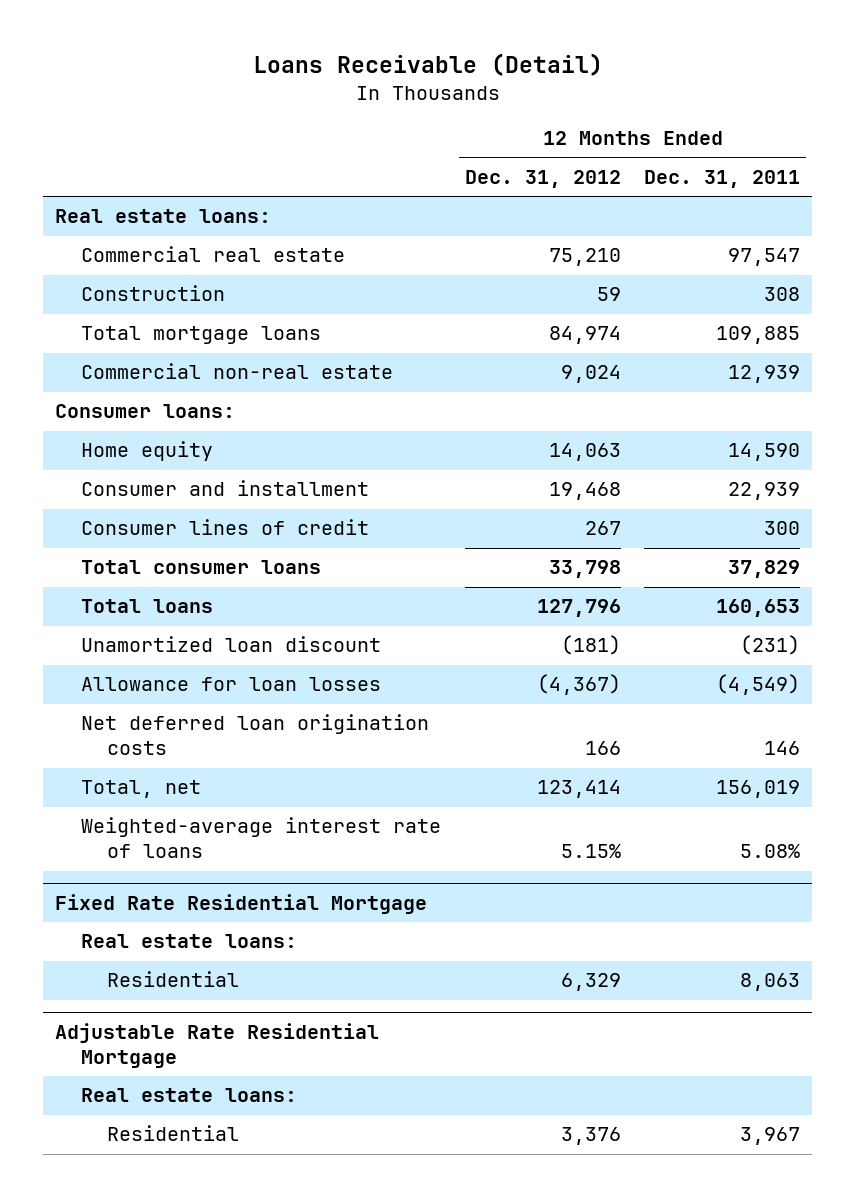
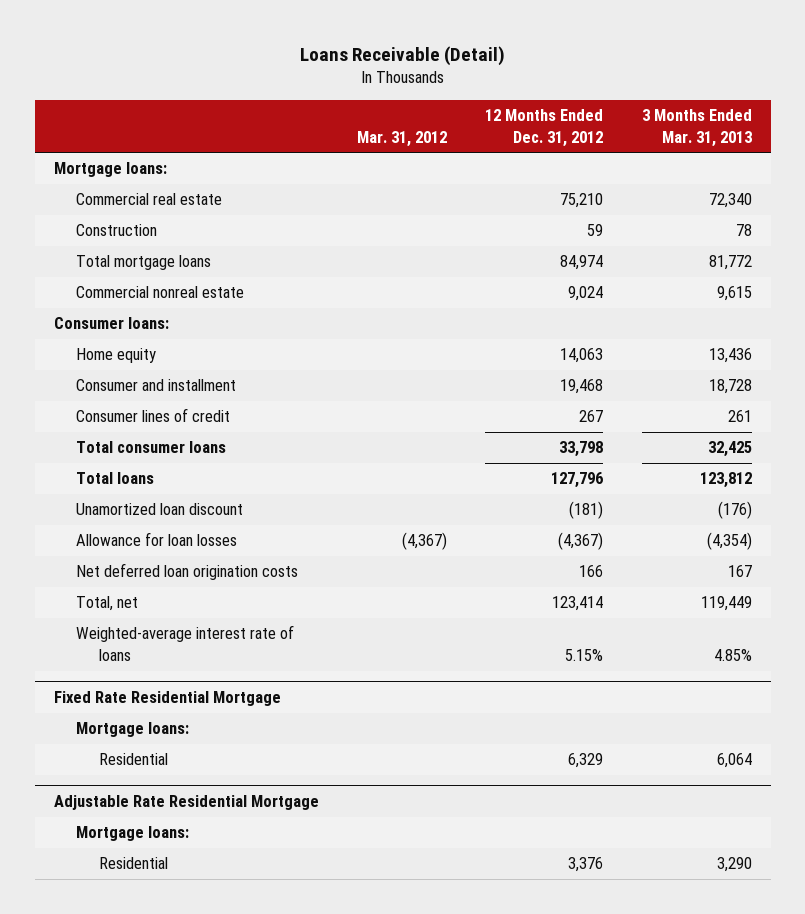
[644,170,801,189] Dec. 31, 2011 -> none
none -> [357,130,448,147] Mar. 31, 2012
none -> [641,109,752,147] 3 Months Ended Mar. 31, 2013
[54,209,271,224] Real estate loans: -> [53,162,167,178] Mortgage loans:
[80,363,393,380] Commercial non-real estate -> [76,286,245,299] Commercial nonreal estate
[80,934,297,949] Real estate loans: -> [76,722,190,738] Mortgage loans:
[80,1088,297,1103] Real estate loans: -> [76,826,190,842] Mortgage loans:

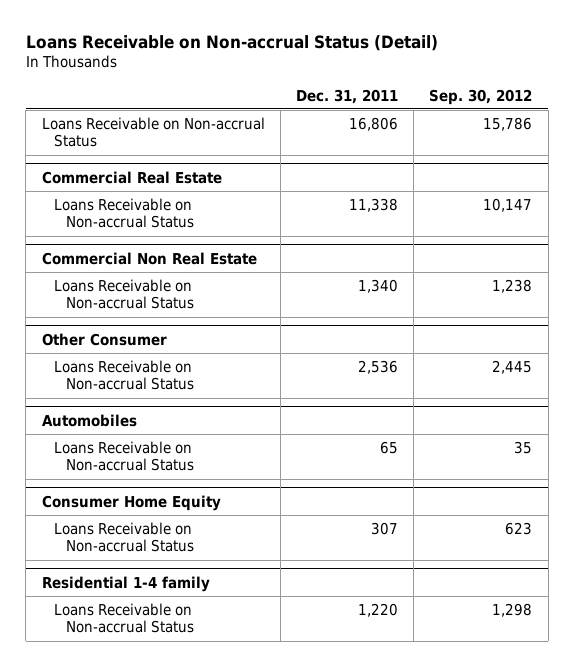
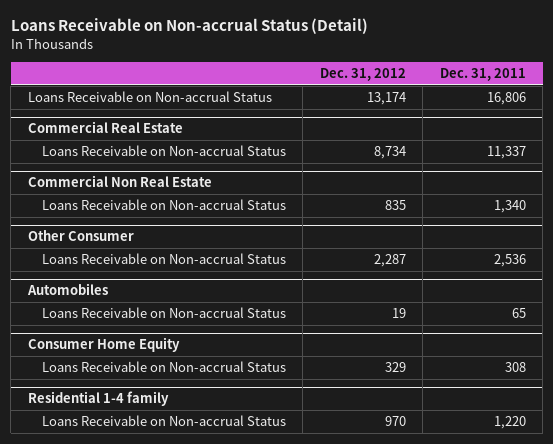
[429,88,533,105] Sep. 30, 2012 -> none
none -> [319,68,406,82] Dec. 31, 2012
[348,197,398,212] 11,338 -> [486,146,526,160] 11,337
[370,521,398,535] 307 -> [504,362,526,373] 308

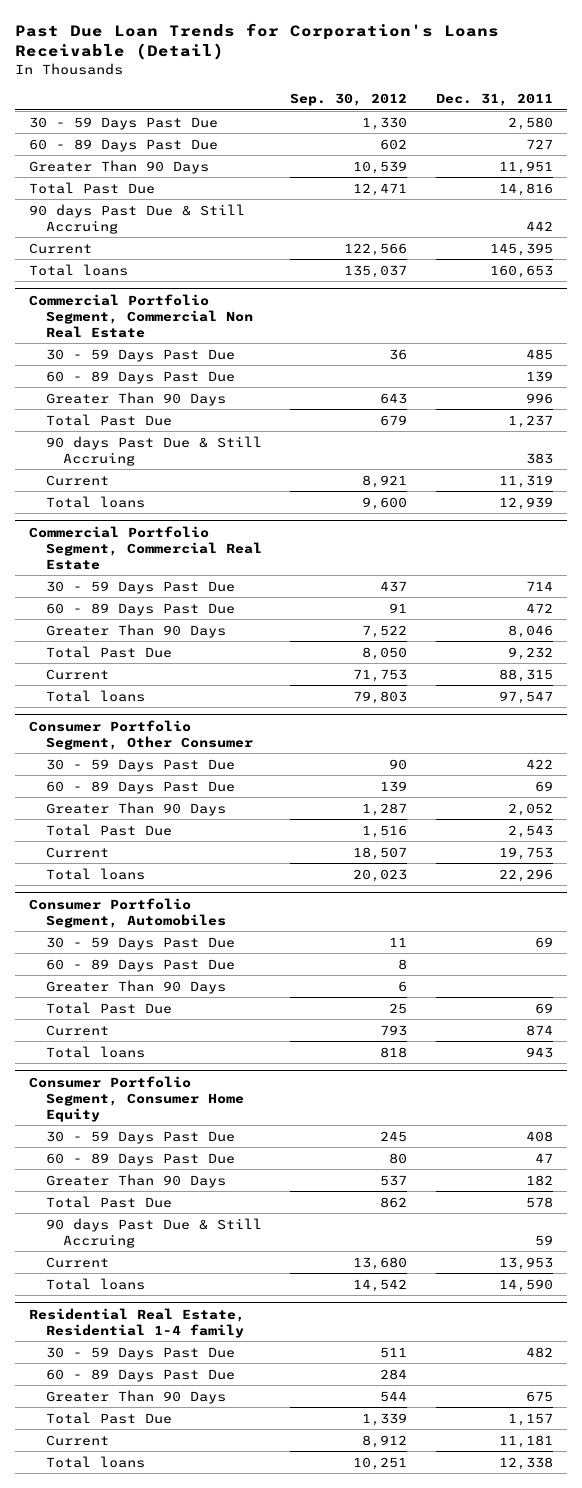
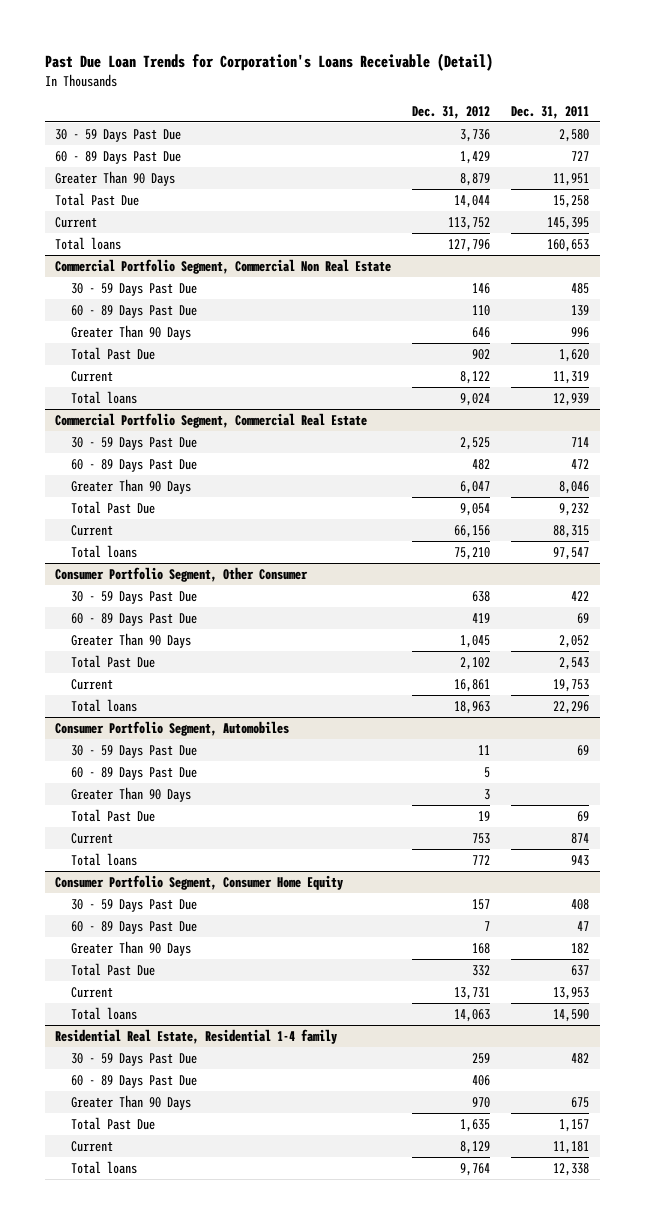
[290,92,408,106] Sep. 30, 2012 -> none
none -> [412,105,491,119] Dec. 31, 2012
[29,203,246,234] 90 days Past Due & Still Accruing -> none
[498,182,553,196] 14,816 -> [553,194,590,208] 15,258
[46,435,263,466] 90 days Past Due & Still Accruing -> none
[507,414,553,428] 1,237 -> [559,348,590,362] 1,620
[46,1217,263,1248] 90 days Past Due & Still Accruing -> none
[525,1196,553,1208] 578 -> [571,964,590,976] 637

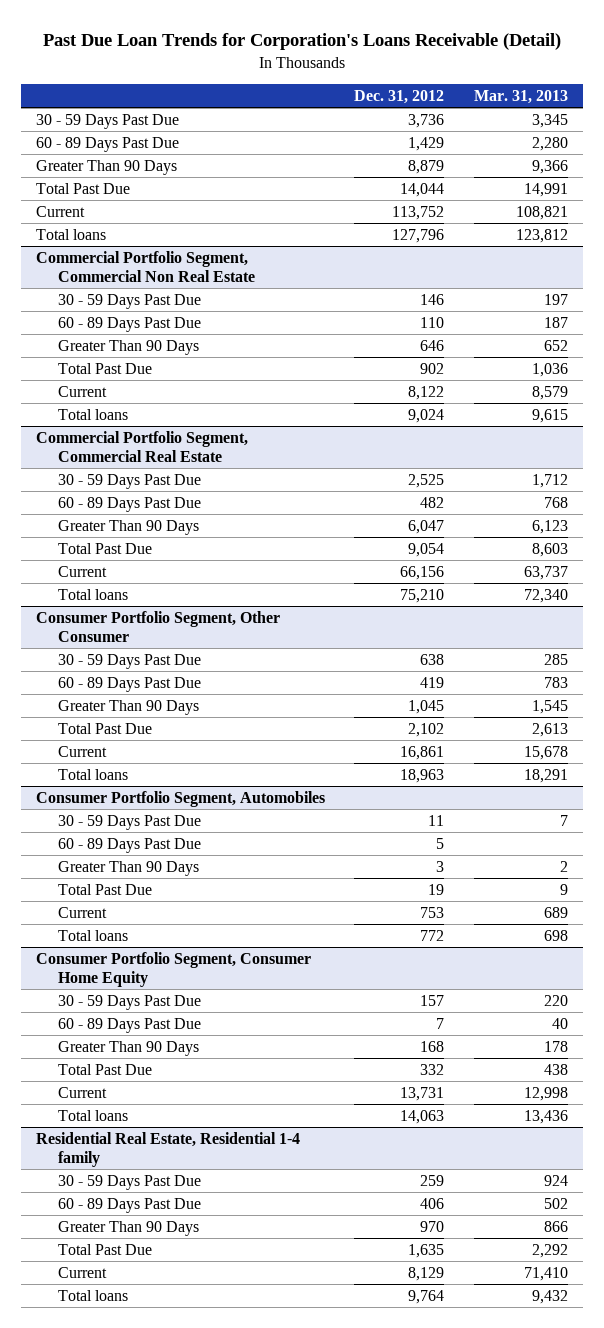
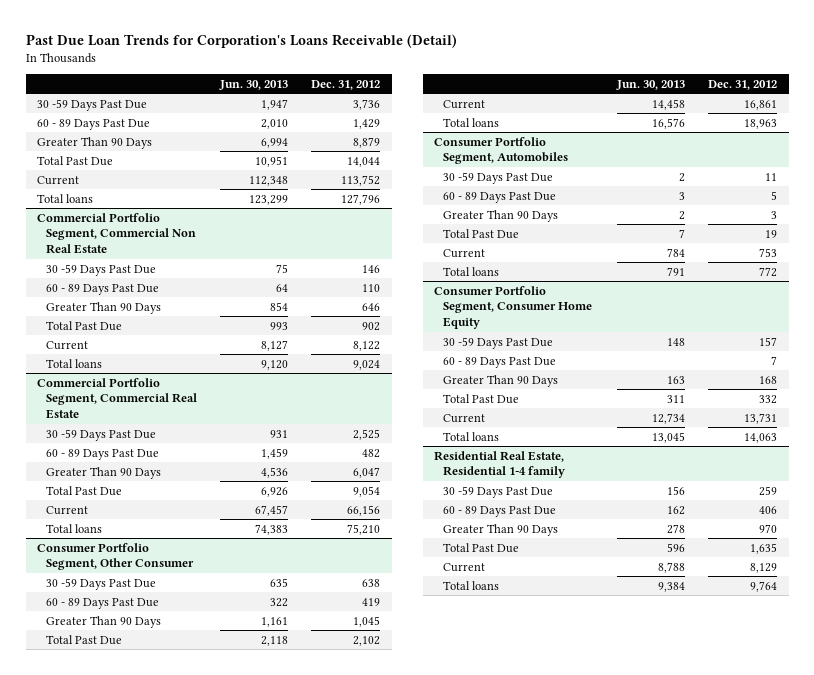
[473,89,568,104] Mar. 31, 2013 -> none
none -> [219,79,289,90] Jun. 30, 2013
[35,113,179,129] 30 - 59 Days Past Due -> [36,98,147,111] 30 -59 Days Past Due
[57,293,201,309] 30 - 59 Days Past Due -> [46,263,157,276] 30 -59 Days Past Due
[57,473,201,489] 30 - 59 Days Past Due -> [46,428,157,441] 30 -59 Days Past Due
[57,653,201,669] 30 - 59 Days Past Due -> [46,577,157,590] 30 -59 Days Past Due
[57,814,201,830] 30 - 59 Days Past Due -> [443,171,554,184] 30 -59 Days Past Due
[57,994,201,1010] 30 - 59 Days Past Due -> [443,336,554,349] 30 -59 Days Past Due
[57,1174,201,1190] 30 - 59 Days Past Due -> [443,485,554,498] 30 -59 Days Past Due

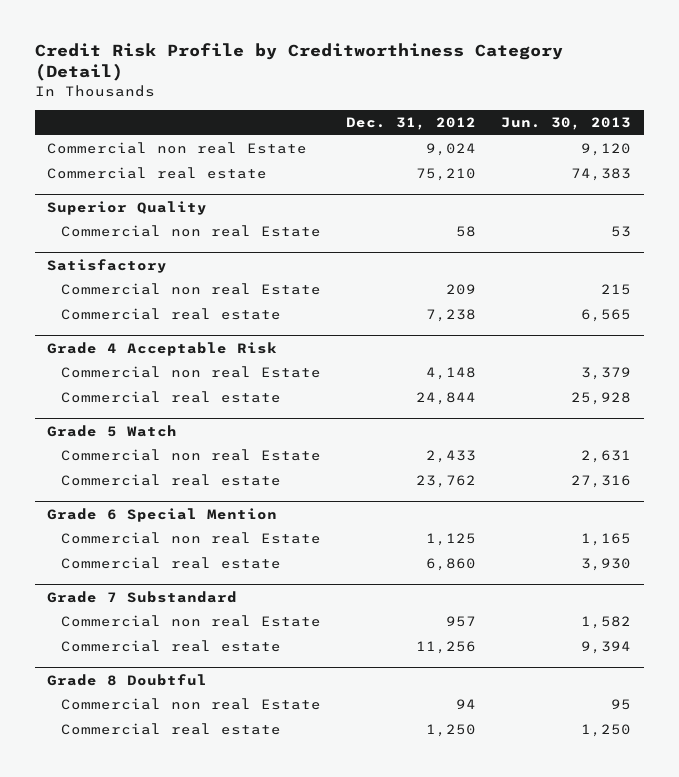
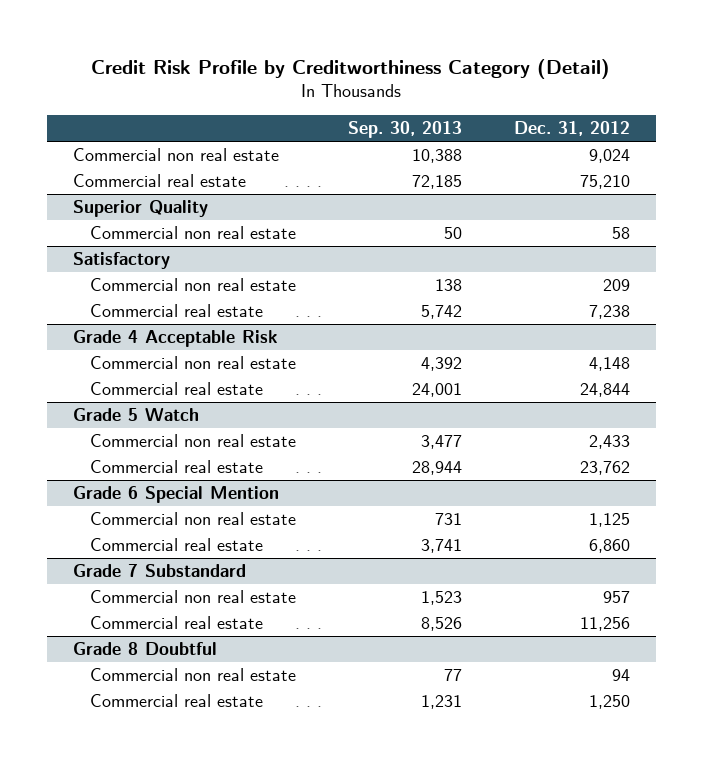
[501,117,632,131] Jun. 30, 2013 -> none
none -> [348,121,463,139] Sep. 30, 2013
[47,142,308,155] Commercial non real Estate -> [72,148,279,162] Commercial non real estate
[60,225,321,238] Commercial non real Estate -> [90,226,297,240] Commercial non real estate
[60,283,321,296] Commercial non real Estate -> [90,278,297,292] Commercial non real estate
[60,366,321,379] Commercial non real Estate -> [90,356,297,370] Commercial non real estate
[60,449,321,462] Commercial non real Estate -> [90,434,297,448] Commercial non real estate
[60,532,321,545] Commercial non real Estate -> [90,512,297,526] Commercial non real estate
[60,615,321,628] Commercial non real Estate -> [90,590,297,604] Commercial non real estate
[60,698,321,711] Commercial non real Estate -> [90,668,297,682] Commercial non real estate

